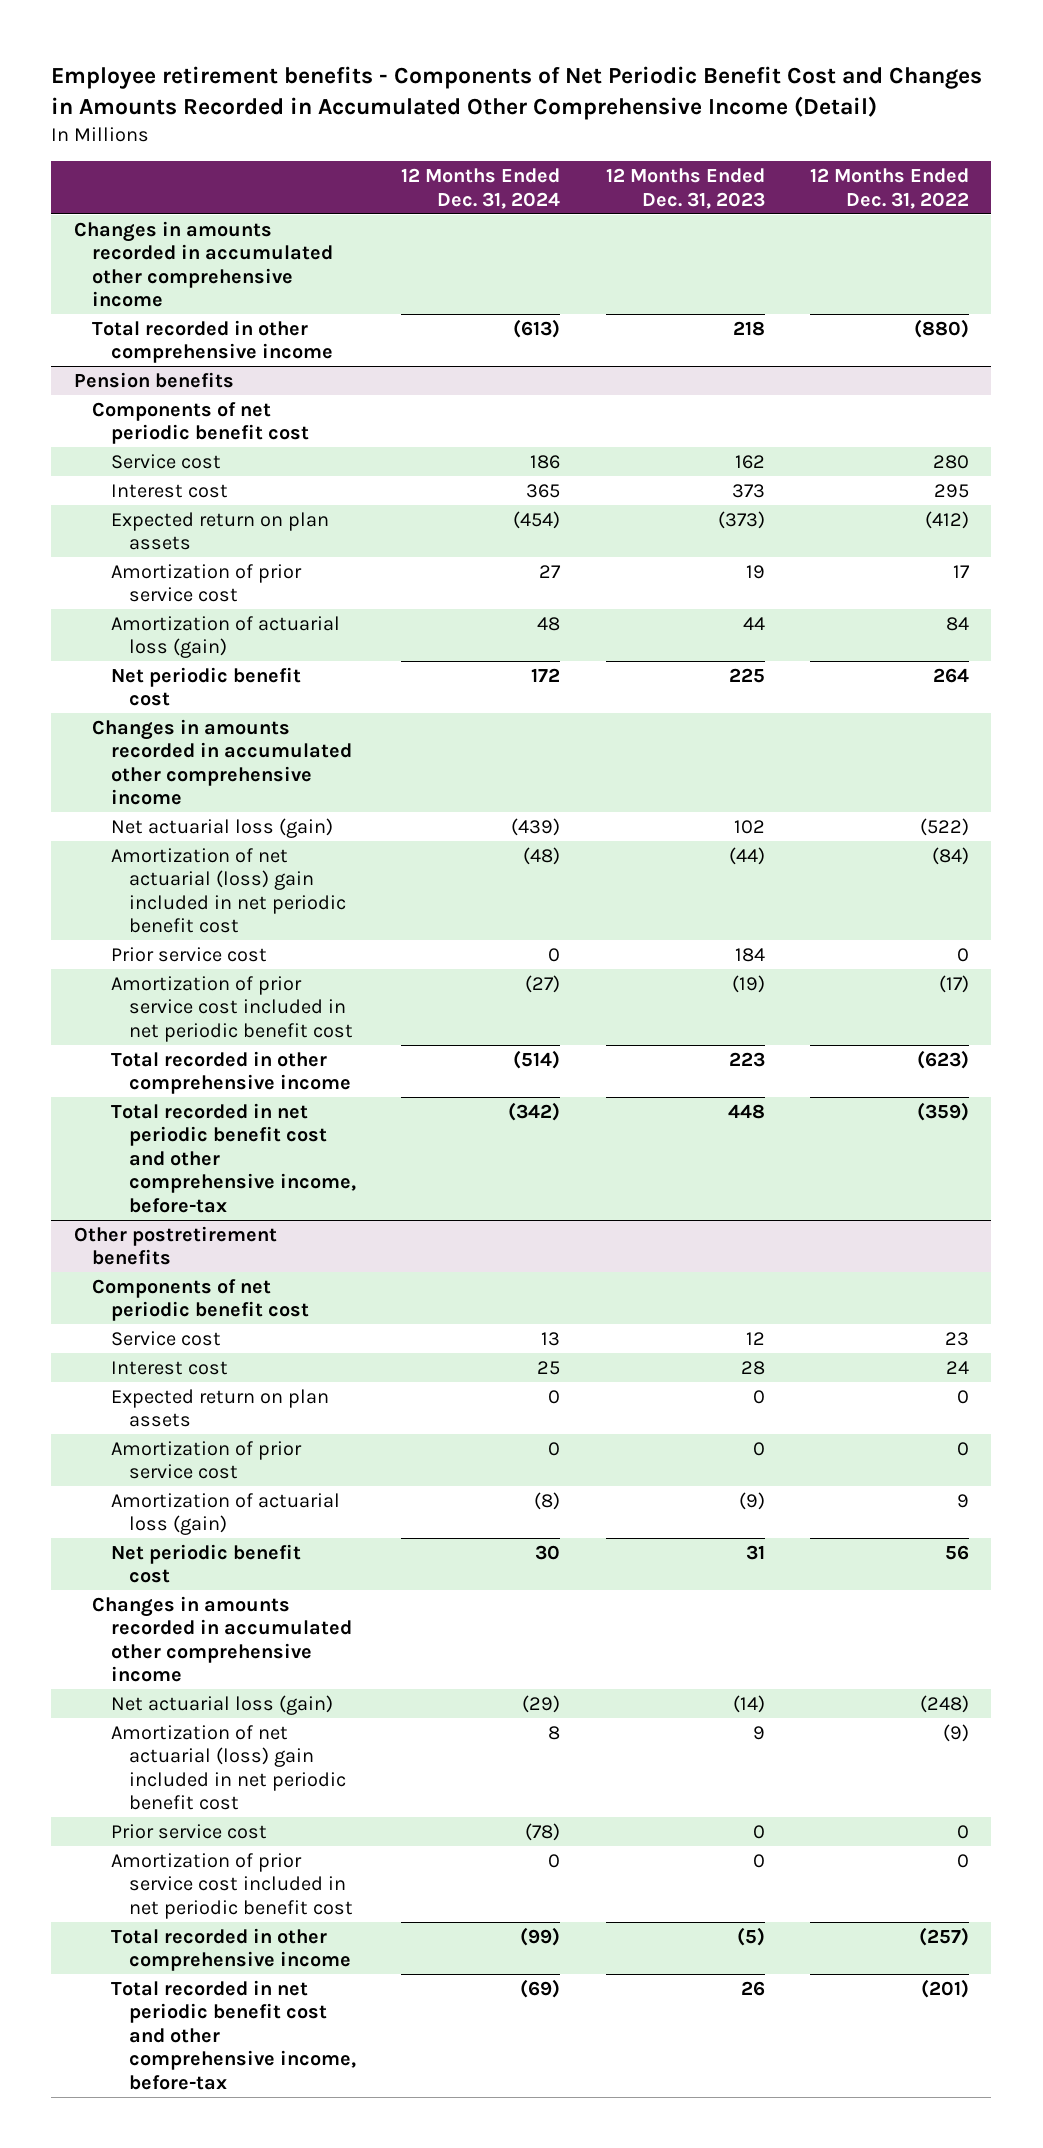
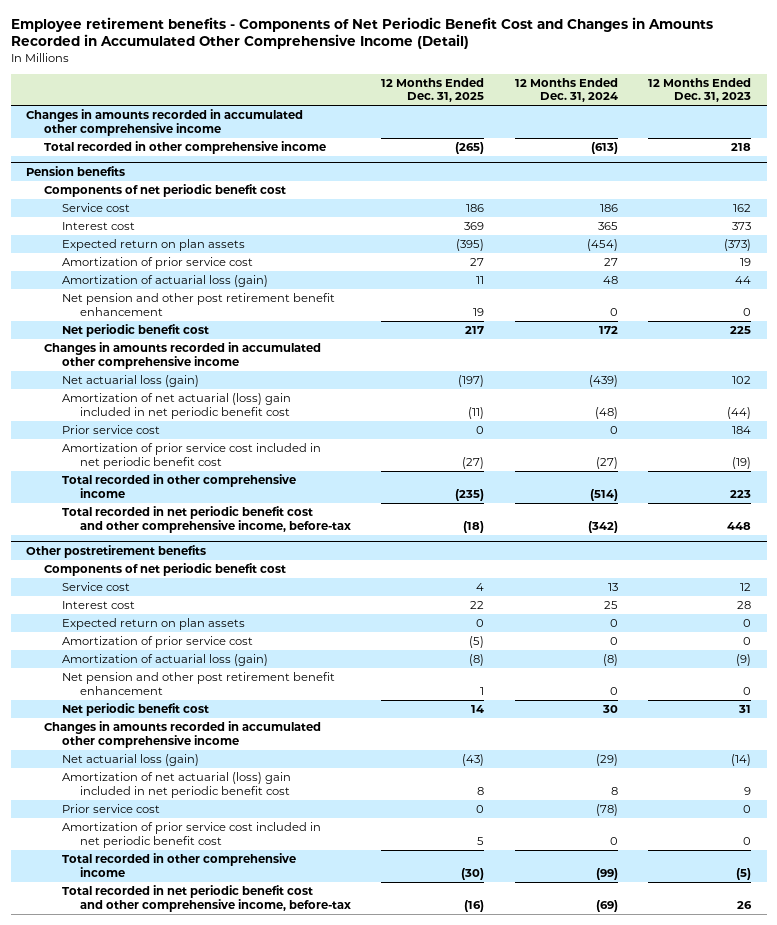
[809,168,969,209] 12 Months Ended Dec. 31, 2022 -> none
none -> [381,77,485,103] 12 Months Ended Dec. 31, 2025
none -> [61,293,335,316] Net pension and other post retirement benefit enhancement
none -> [61,672,335,695] Net pension and other post retirement benefit enhancement

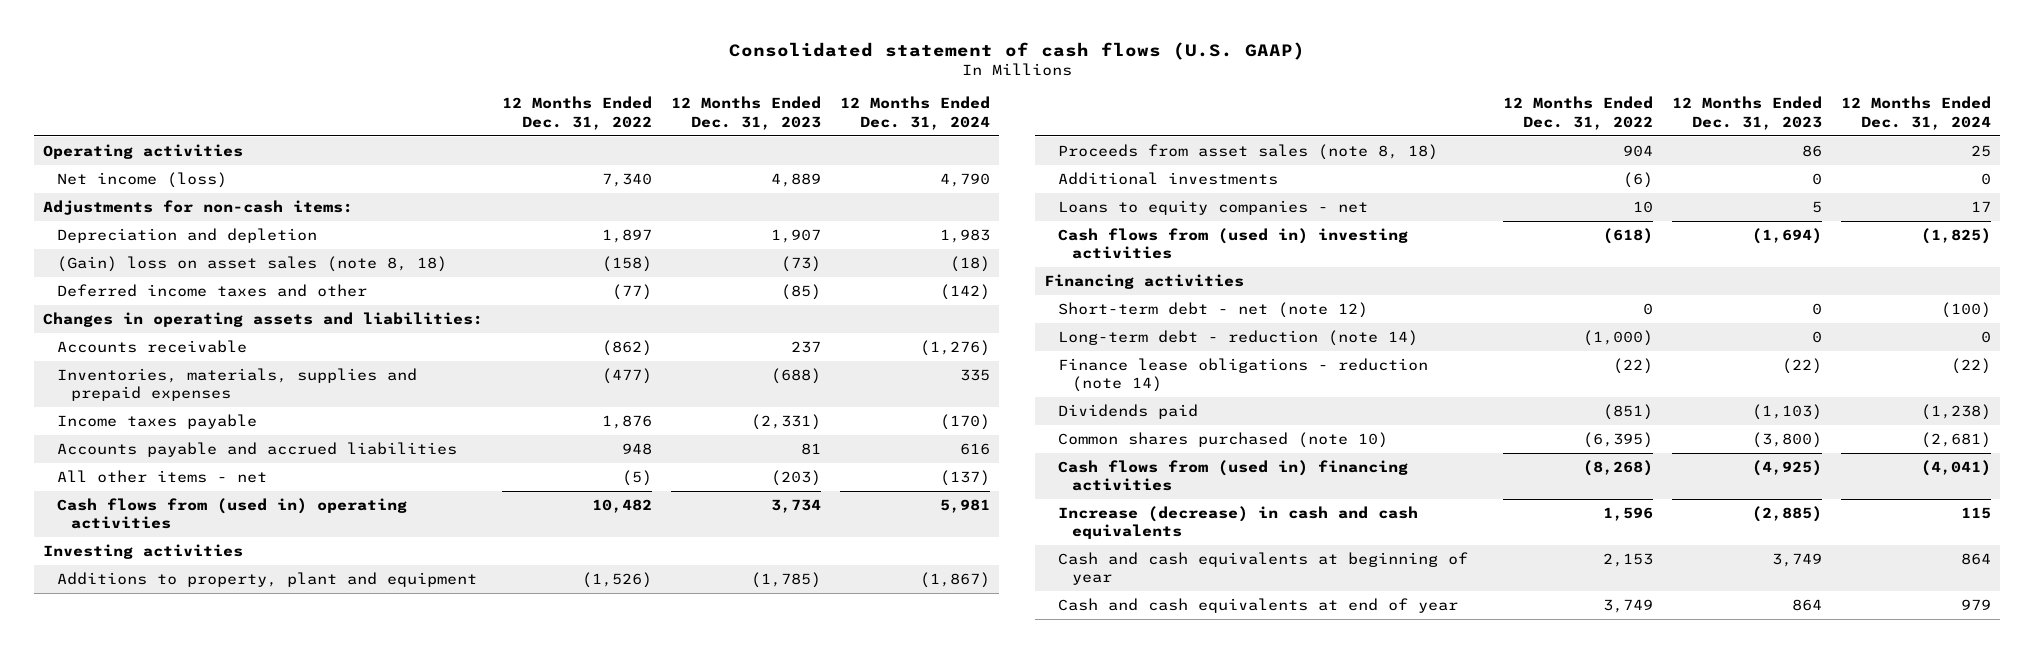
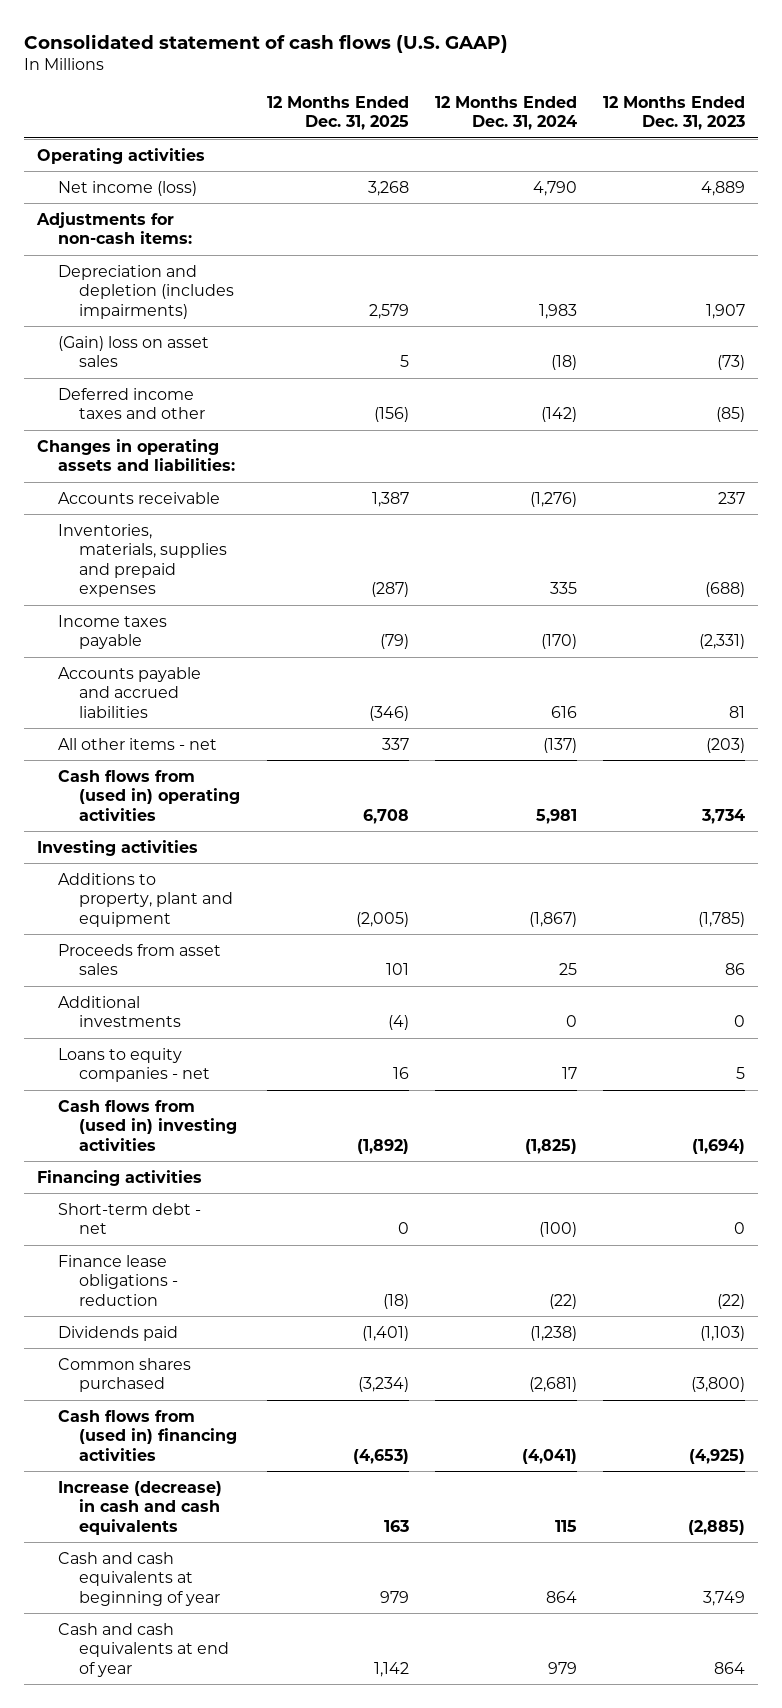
[502,96,653,130] 12 Months Ended Dec. 31, 2022 -> none
none -> [266,95,409,131] 12 Months Ended Dec. 31, 2025
[56,227,317,243] Depreciation and depletion -> [58,264,235,319] Depreciation and depletion (includes impairments)
[56,255,447,272] (Gain) loss on asset sales (note 8, 18) -> [58,335,210,368] (Gain) loss on asset sales
[1058,143,1439,160] Proceeds from asset sales (note 8, 18) -> [58,943,222,976] Proceeds from asset sales
[1058,329,1419,346] Long-term debt - reduction (note 14) -> none
[1058,301,1369,318] Short-term debt - net (note 12) -> [58,1202,202,1235] Short-term debt - net
[1058,357,1429,393] Finance lease obligations - reduction (note 14) -> [58,1254,179,1306] Finance lease obligations - reduction
[1058,431,1389,448] Common shares purchased (note 10) -> [58,1357,192,1393] Common shares purchased

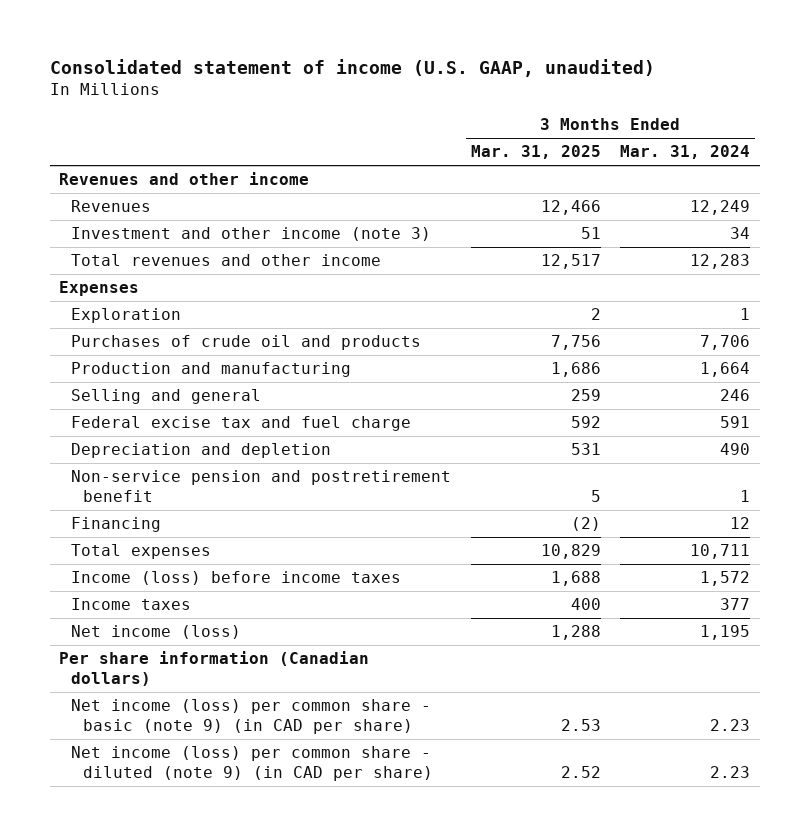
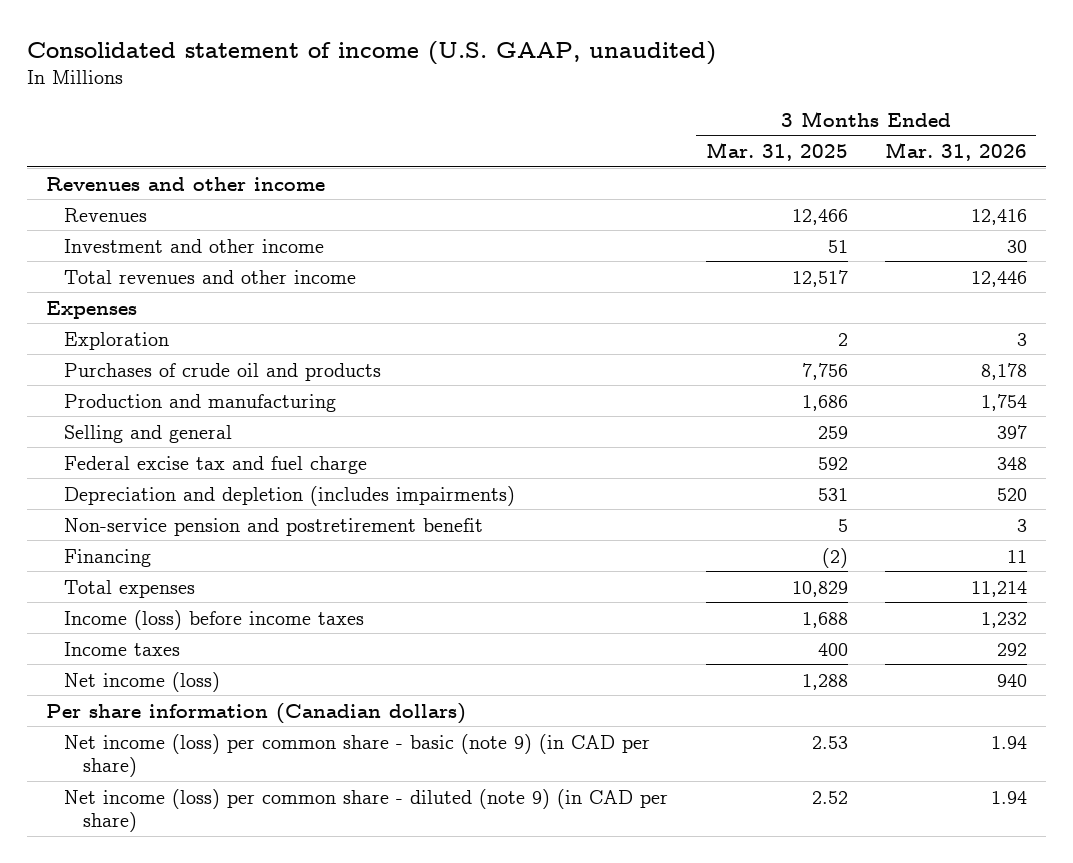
[620,145,751,160] Mar. 31, 2024 -> none
none -> [885,141,1028,161] Mar. 31, 2026
[71,227,432,242] Investment and other income (note 3) -> [64,238,325,253] Investment and other income
[71,443,332,459] Depreciation and depletion -> [64,485,516,506] Depreciation and depletion (includes impairments)

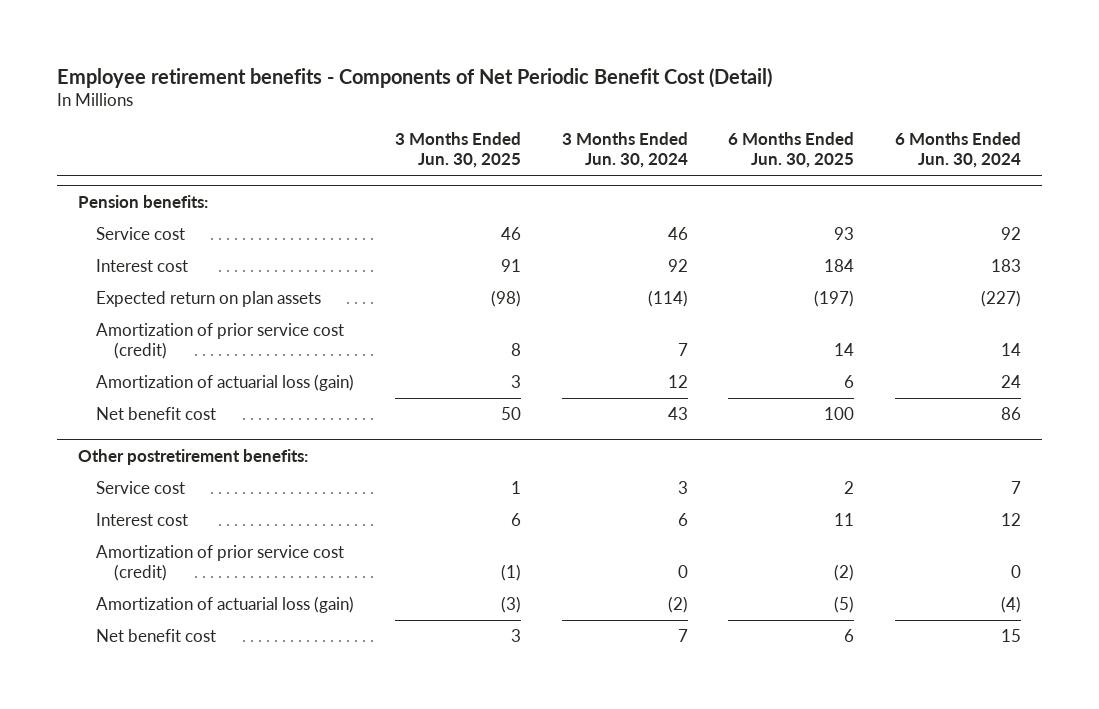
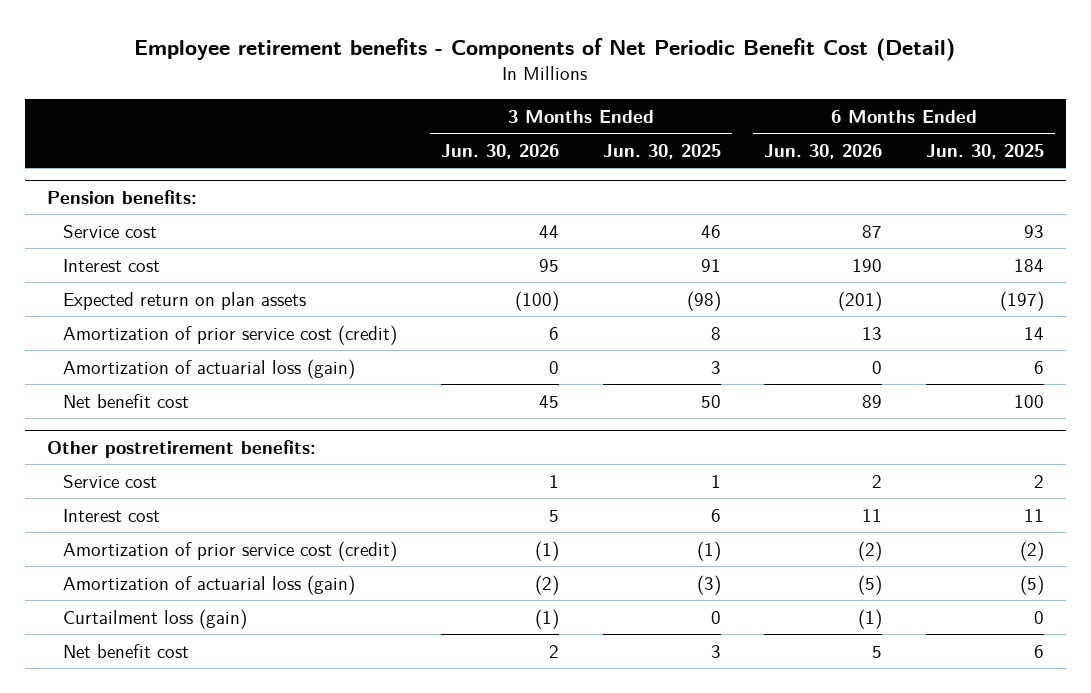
[561,132,688,169] 3 Months Ended Jun. 30, 2024 -> none
[895,132,1022,169] 6 Months Ended Jun. 30, 2024 -> none
none -> [440,144,559,160] Jun. 30, 2026
none -> [764,144,883,160] Jun. 30, 2026
none -> [63,608,248,629] Curtailment loss (gain)

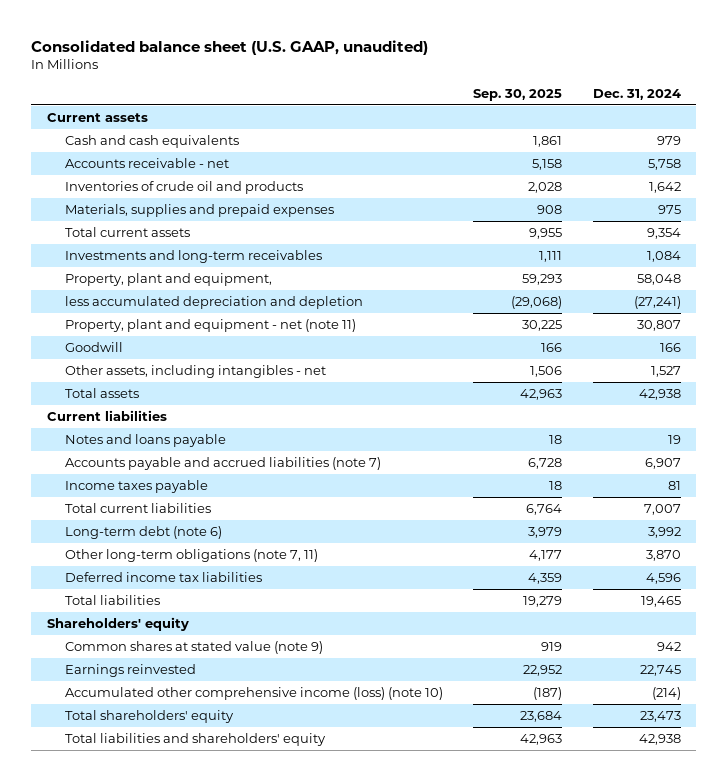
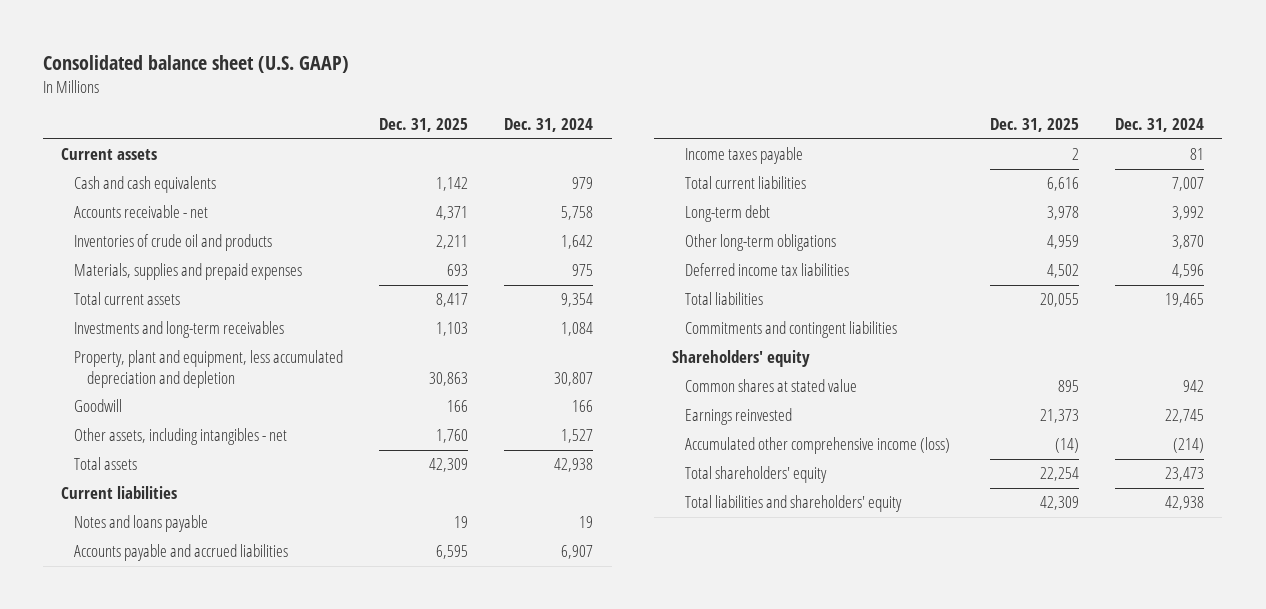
[31,39,429,55] Consolidated balance sheet (U.S. GAAP, unaudited) -> [43,54,350,73] Consolidated balance sheet (U.S. GAAP)
[473,88,563,101] Sep. 30, 2025 -> none
none -> [379,118,469,133] Dec. 31, 2025
[64,272,272,286] Property, plant and equipment, -> none
[64,295,363,309] less accumulated depreciation and depletion -> none
[64,318,356,332] Property, plant and equipment - net (note 11) -> [74,350,344,388] Property, plant and equipment, less accumulated depreciation and depletion
[64,456,381,470] Accounts payable and accrued liabilities (note 7) -> [74,544,289,562] Accounts payable and accrued liabilities
[64,525,222,539] Long-term debt (note 6) -> [685,205,771,223] Long-term debt
[64,548,318,562] Other long-term obligations (note 7, 11) -> [685,234,837,252] Other long-term obligations
none -> [685,321,898,339] Commitments and contingent liabilities
[64,640,323,654] Common shares at stated value (note 9) -> [685,379,858,393] Common shares at stated value
[64,686,443,700] Accumulated other comprehensive income (loss) (note 10) -> [685,437,951,455] Accumulated other comprehensive income (loss)

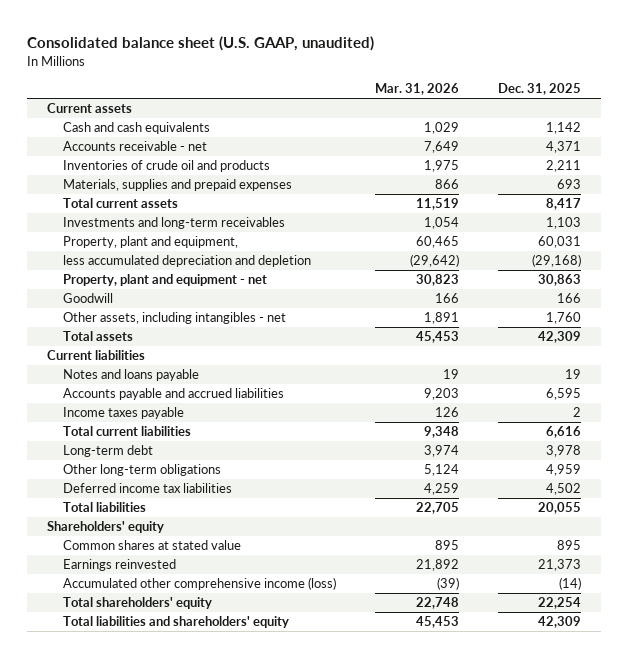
[43,54,350,73] Consolidated balance sheet (U.S. GAAP) -> [27,35,375,51] Consolidated balance sheet (U.S. GAAP, unaudited)
[504,118,594,133] Dec. 31, 2024 -> none
none -> [374,83,459,96] Mar. 31, 2026
none -> [62,236,238,249] Property, plant and equipment,
none -> [62,255,311,268] less accumulated depreciation and depletion
[74,350,344,388] Property, plant and equipment, less accumulated depreciation and depletion -> [62,274,267,287] Property, plant and equipment - net
[685,321,898,339] Commitments and contingent liabilities -> none

